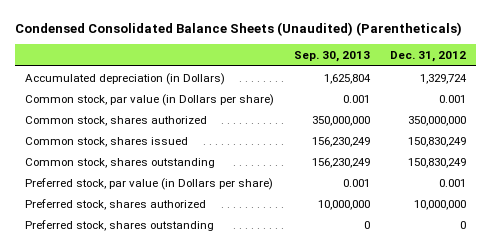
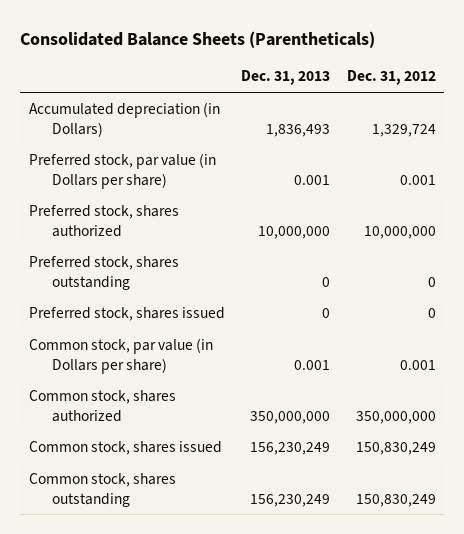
[15,22,463,37] Condensed Consolidated Balance Sheets (Unaudited) (Parentheticals) -> [20,30,376,48] Consolidated Balance Sheets (Parentheticals)
[294,51,371,63] Sep. 30, 2013 -> none
none -> [241,70,331,86] Dec. 31, 2013
[25,177,274,190] Preferred stock, par value (in Dollars per share) -> [28,153,216,189] Preferred stock, par value (in Dollars per share)
[25,198,207,210] Preferred stock, shares authorized -> [28,205,179,237] Preferred stock, shares authorized
[25,219,215,231] Preferred stock, shares outstanding -> [28,256,179,290] Preferred stock, shares outstanding
none -> [28,307,225,322] Preferred stock, shares issued

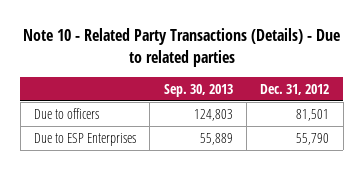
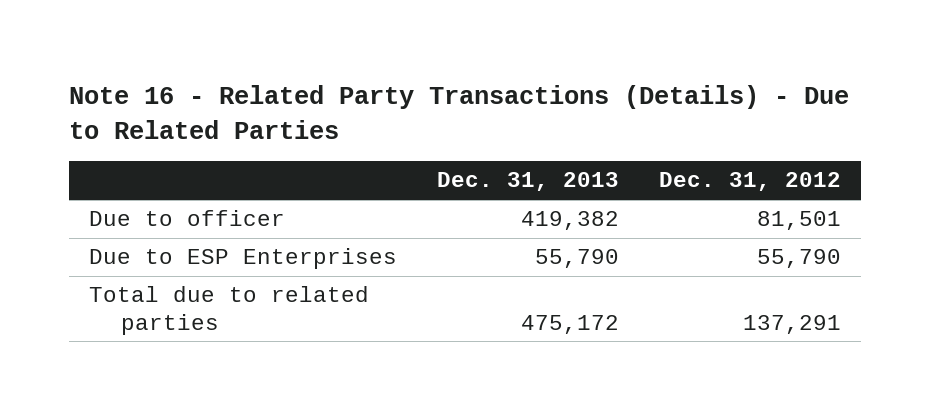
[22,28,340,67] Note 10 - Related Party Transactions (Details) - Due to related parties -> [69,84,850,139] Note 16 - Related Party Transactions (Details) - Due to Related Parties
[163,83,233,97] Sep. 30, 2013 -> none
none -> [437,172,620,192] Dec. 31, 2013
[33,108,99,120] Due to officers -> [89,210,286,227] Due to officer
none -> [89,286,370,335] Total due to related parties

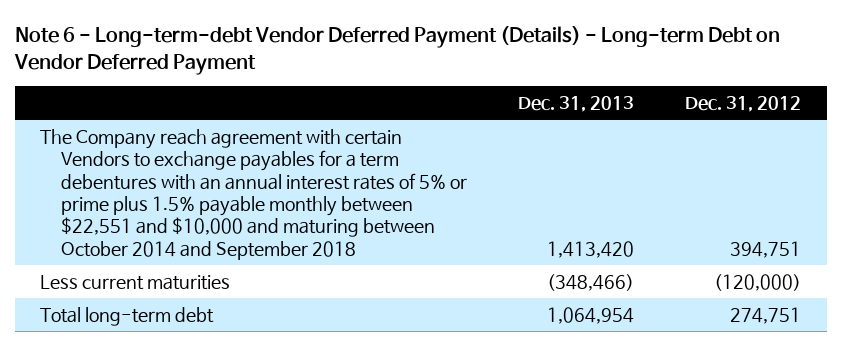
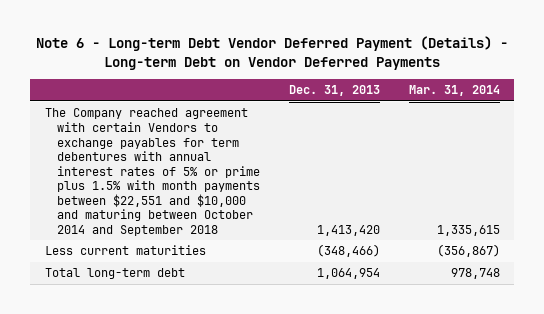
[13,25,780,75] Note 6 - Long-term-debt Vendor Deferred Payment (Details) - Long-term Debt on Vendor Deferred Payment -> [36,36,509,70] Note 6 - Long-term Debt Vendor Deferred Payment (Details) - Long-term Debt on Vendor Deferred Payments
[685,95,802,112] Dec. 31, 2012 -> none
none -> [408,85,500,97] Mar. 31, 2014
[40,128,467,260] The Company reach agreement with certain Vendors to exchange payables for a term debentures with an annual interest rates of 5% or prime plus 1.5% payable monthly between $22,551 and $10,000 and maturing between October 2014 and September 2018 -> [44,108,260,236] The Company reached agreement with certain Vendors to exchange payables for term debentures with annual interest rates of 5% or prime plus 1.5% with month payments between $22,551 and $10,000 and maturing between October 2014 and September 2018

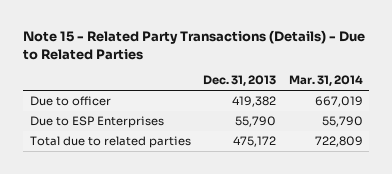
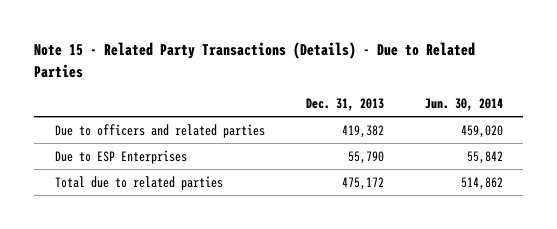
[288,75,363,87] Mar. 31, 2014 -> none
none -> [424,98,503,112] Jun. 30, 2014
[29,96,111,107] Due to officer -> [54,123,265,138] Due to officers and related parties

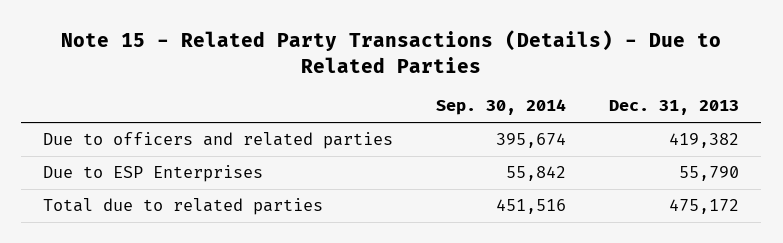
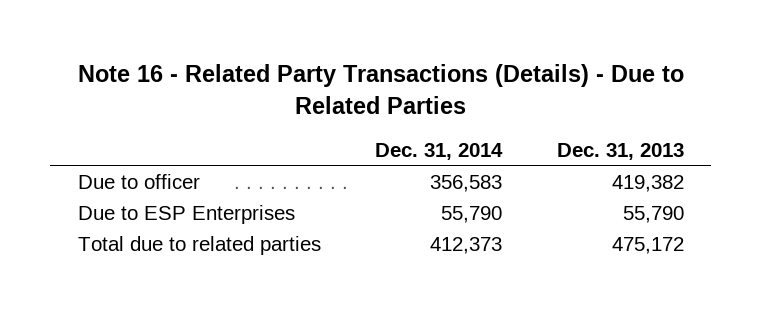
[61,30,722,73] Note 15 - Related Party Transactions (Details) - Due to Related Parties -> [77,63,684,114] Note 16 - Related Party Transactions (Details) - Due to Related Parties
[436,99,567,116] Sep. 30, 2014 -> none
none -> [375,142,504,160] Dec. 31, 2014
[43,132,394,150] Due to officers and related parties -> [77,173,200,189] Due to officer

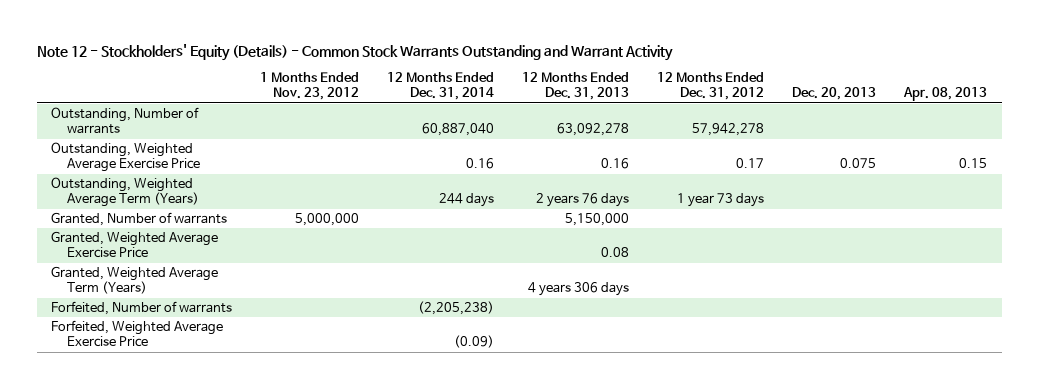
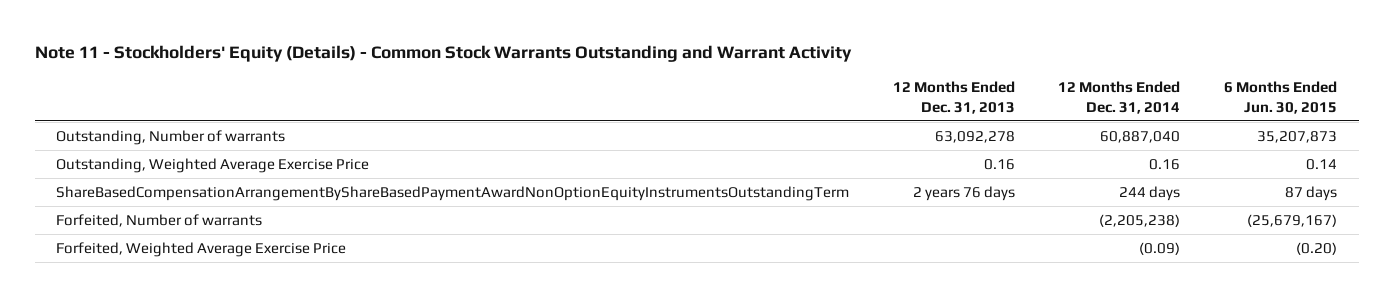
[36,43,673,61] Note 12 - Stockholders' Equity (Details) - Common Stock Warrants Outstanding and Warrant Activity -> [34,45,852,63] Note 11 - Stockholders' Equity (Details) - Common Stock Warrants Outstanding and Warrant Activity
[259,71,359,101] 1 Months Ended Nov. 23, 2012 -> none
[657,71,765,101] 12 Months Ended Dec. 31, 2012 -> none
[792,87,877,101] Dec. 20, 2013 -> none
[903,87,988,102] Apr. 08, 2013 -> none
none -> [1223,81,1337,114] 6 Months Ended Jun. 30, 2015
[50,211,227,226] Granted, Number of warrants -> none
[50,230,218,259] Granted, Weighted Average Exercise Price -> none
[50,265,218,295] Granted, Weighted Average Term (Years) -> none
[50,176,200,208] Outstanding, Weighted Average Term (Years) -> [56,186,850,202] ShareBasedCompensationArrangementByShareBasedPaymentAwardNonOptionEquityInstrumentsOutstandingTerm

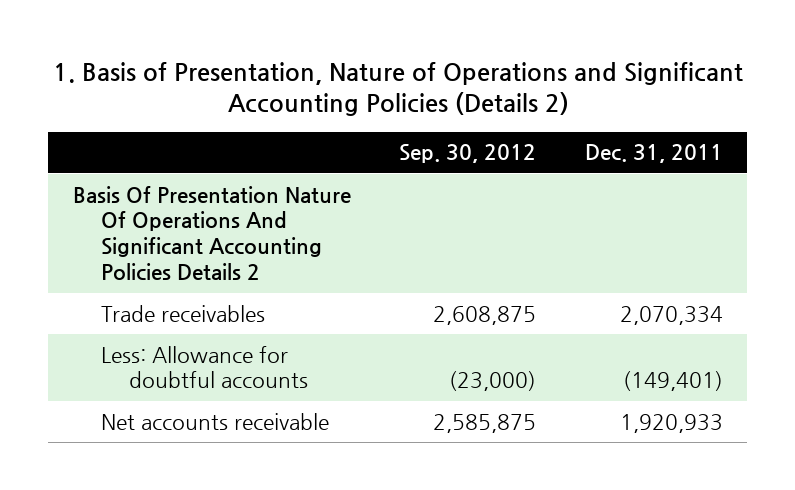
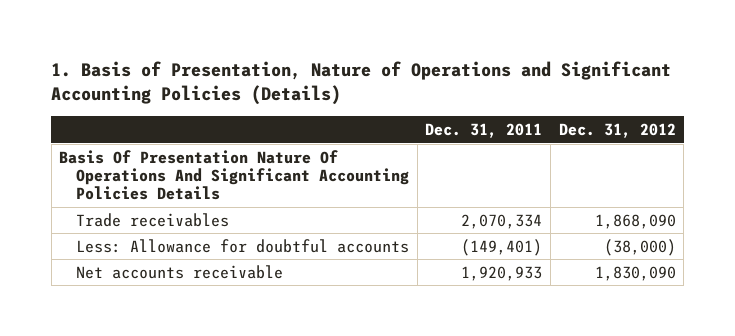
[52,61,743,117] 1. Basis of Presentation, Nature of Operations and Significant Accounting Policies (Details 2) -> [51,60,672,106] 1. Basis of Presentation, Nature of Operations and Significant Accounting Policies (Details)
[399,144,537,164] Sep. 30, 2012 -> none
none -> [558,122,676,138] Dec. 31, 2012
[72,185,351,282] Basis Of Presentation Nature Of Operations And Significant Accounting Policies Details 2 -> [59,149,410,201] Basis Of Presentation Nature Of Operations And Significant Accounting Policies Details

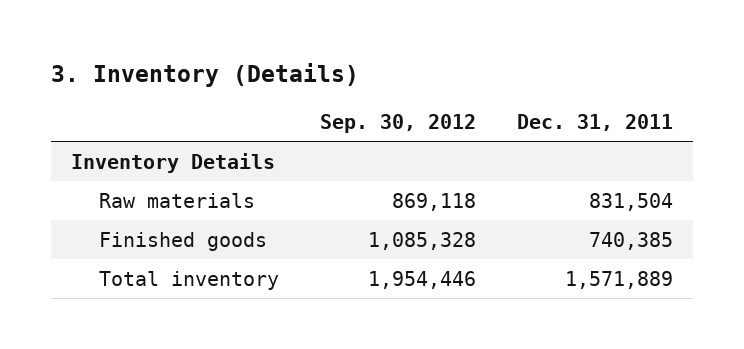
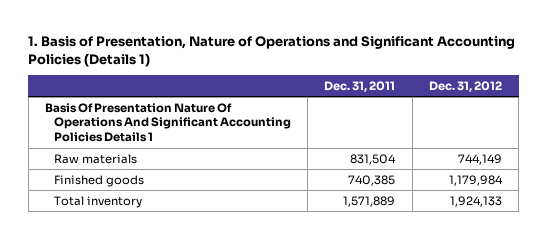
[50,62,359,87] 3. Inventory (Details) -> [28,35,516,67] 1. Basis of Presentation, Nature of Operations and Significant Accounting Policies (Details 1)
[319,113,476,133] Sep. 30, 2012 -> none
none -> [428,80,502,92] Dec. 31, 2012
[71,152,276,173] Inventory Details -> [44,102,291,143] Basis Of Presentation Nature Of Operations And Significant Accounting Policies Details 1

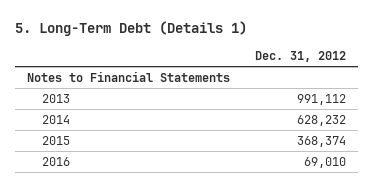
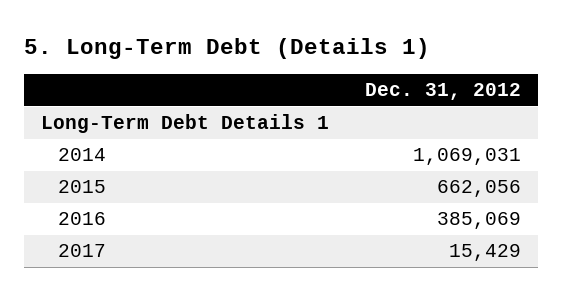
[27,70,231,82] Notes to Financial Statements -> none
[42,93,71,103] 2013 -> none
none -> [41,114,330,134] Long-Term Debt Details 1
[296,114,346,126] 628,232 -> [412,148,521,166] 1,069,031
[296,135,346,147] 368,374 -> [436,180,521,198] 662,056
[303,156,346,168] 69,010 -> [436,212,521,230] 385,069
none -> [57,244,106,258] 2017

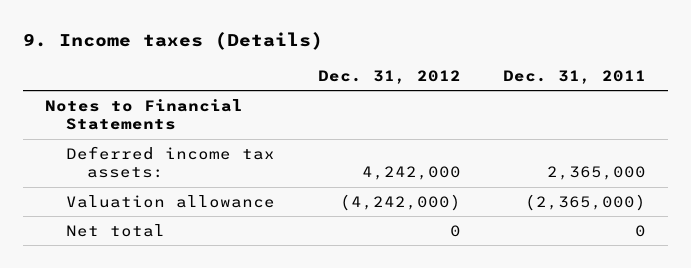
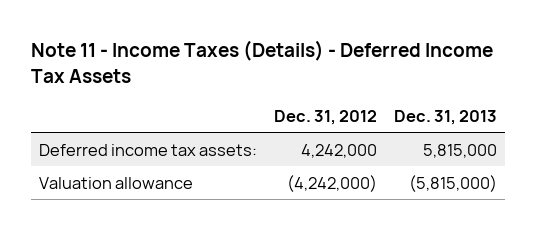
[23,32,324,51] 9. Income taxes (Details) -> [30,39,493,83] Note 11 - Income Taxes (Details) - Deferred Income Tax Assets
[503,69,647,84] Dec. 31, 2011 -> none
none -> [393,110,497,126] Dec. 31, 2013
[44,98,243,131] Notes to Financial Statements -> none
[65,223,165,237] Net total -> none

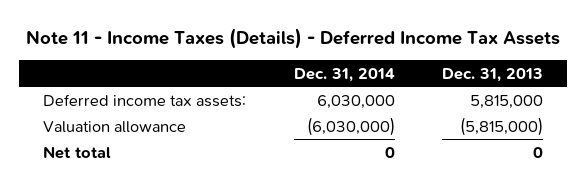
[274,110,378,126] Dec. 31, 2012 -> none
none -> [293,67,395,82] Dec. 31, 2014
none -> [42,145,111,159] Net total

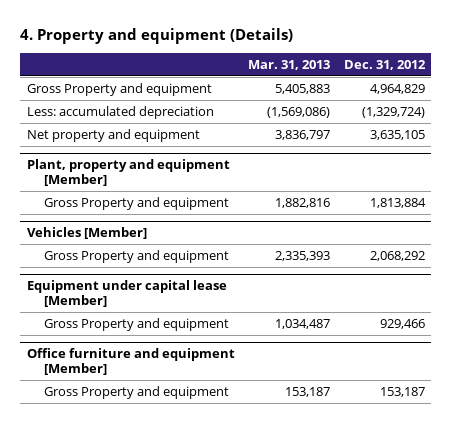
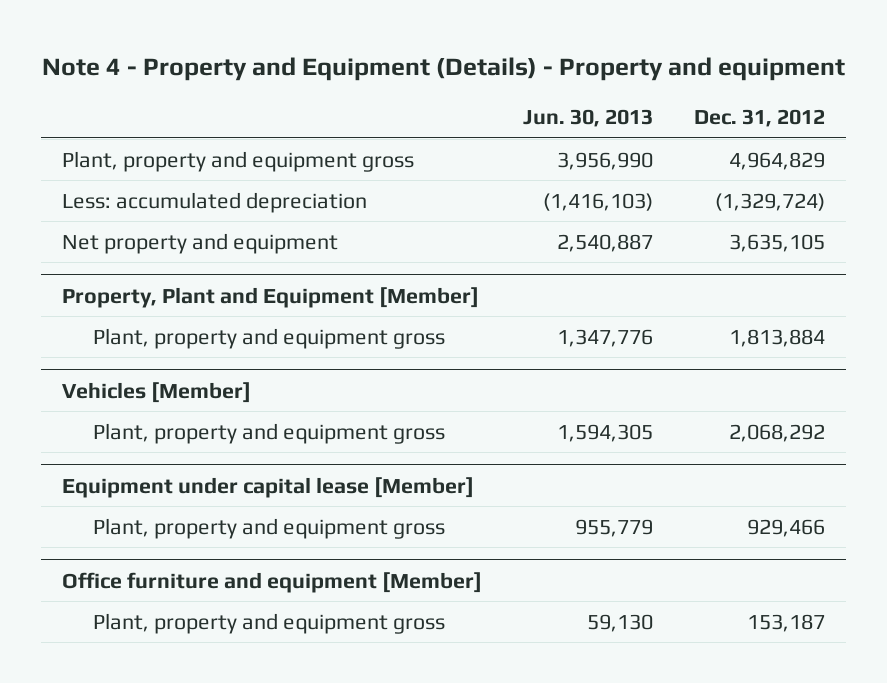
[20,27,294,44] 4. Property and equipment (Details) -> [41,56,845,81] Note 4 - Property and Equipment (Details) - Property and equipment
[248,59,331,70] Mar. 31, 2013 -> none
none -> [523,108,654,127] Jun. 30, 2013
[26,83,212,97] Gross Property and equipment -> [61,150,414,172] Plant, property and equipment gross
[26,159,230,187] Plant, property and equipment [Member] -> [61,286,479,308] Property, Plant and Equipment [Member]
[43,197,229,211] Gross Property and equipment -> [93,327,446,349] Plant, property and equipment gross
[43,250,229,264] Gross Property and equipment -> [93,422,446,444] Plant, property and equipment gross
[43,318,229,332] Gross Property and equipment -> [93,517,446,539] Plant, property and equipment gross
[43,386,229,400] Gross Property and equipment -> [93,612,446,634] Plant, property and equipment gross

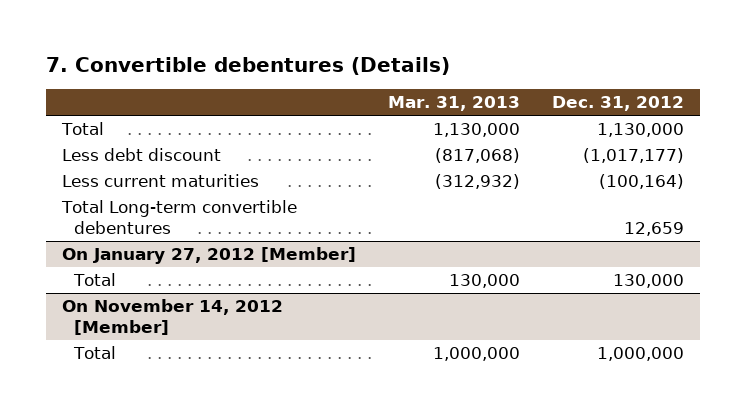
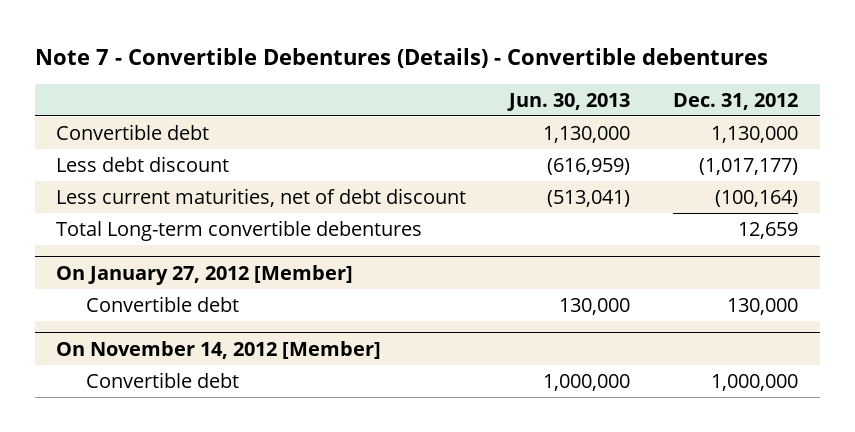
[45,57,450,76] 7. Convertible debentures (Details) -> [34,47,768,68] Note 7 - Convertible Debentures (Details) - Convertible debentures
[387,96,520,112] Mar. 31, 2013 -> none
none -> [507,92,631,111] Jun. 30, 2013
[60,122,104,136] Total -> [56,123,210,140] Convertible debt
[61,174,259,188] Less current maturities -> [56,187,467,207] Less current maturities, net of debt discount
[73,273,117,287] Total -> [85,295,239,312] Convertible debt
[73,346,117,360] Total -> [85,371,239,388] Convertible debt

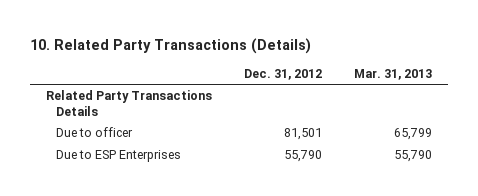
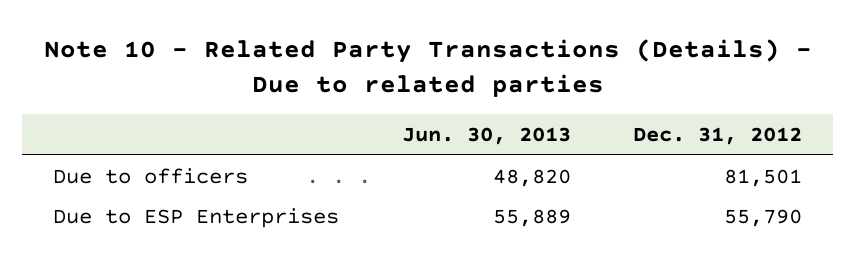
[29,37,311,54] 10. Related Party Transactions (Details) -> [43,39,812,97] Note 10 - Related Party Transactions (Details) - Due to related parties
[353,68,432,80] Mar. 31, 2013 -> none
none -> [401,127,571,146] Jun. 30, 2013
[45,90,212,116] Related Party Transactions Details -> none
[56,127,134,138] Due to officer -> [53,167,249,184] Due to officers

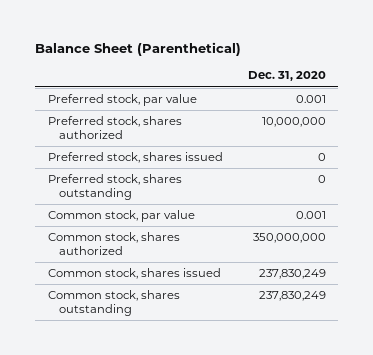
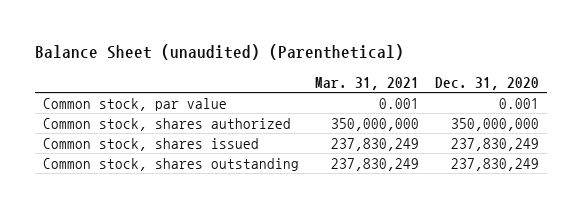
[34,41,241,56] Balance Sheet (Parenthetical) -> [34,44,404,61] Balance Sheet (unaudited) (Parenthetical)
none -> [314,76,419,90] Mar. 31, 2021
[47,94,197,107] Preferred stock, par value -> none
[47,116,182,139] Preferred stock, shares authorized -> none
[47,152,223,164] Preferred stock, shares issued -> none
[47,174,182,200] Preferred stock, shares outstanding -> none

